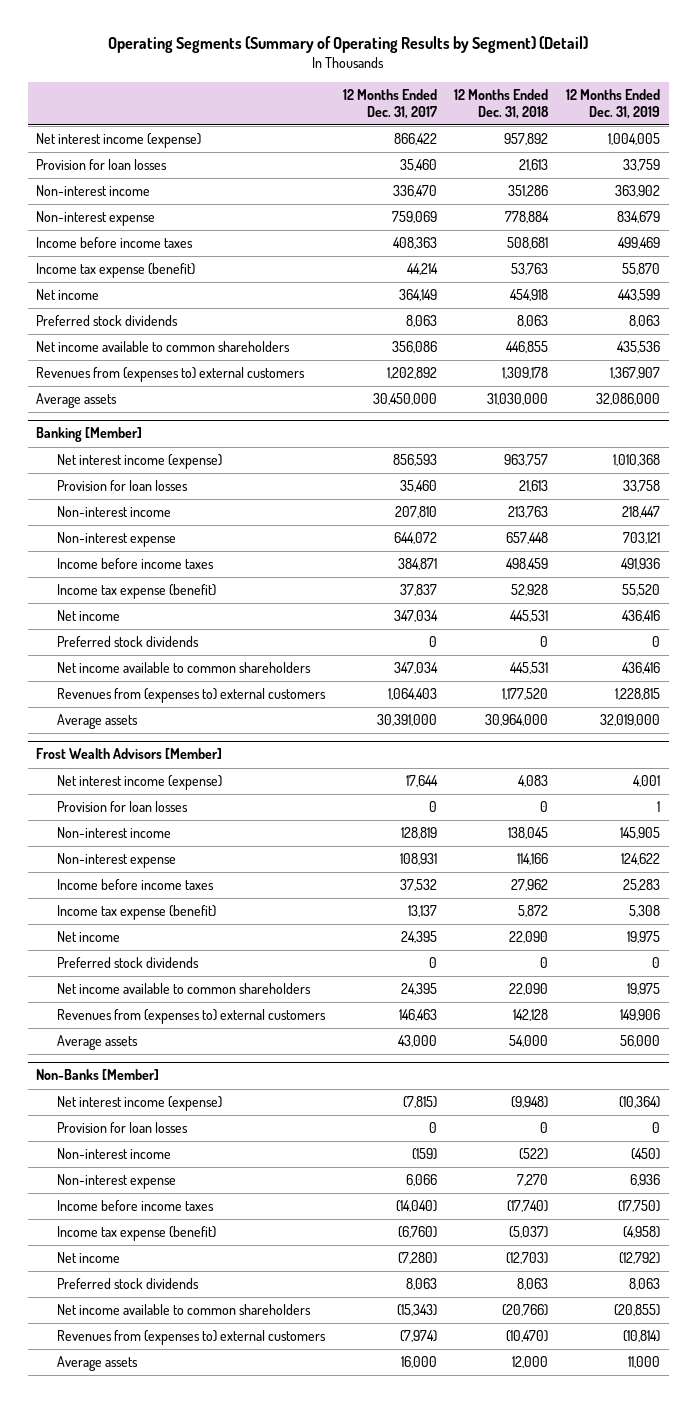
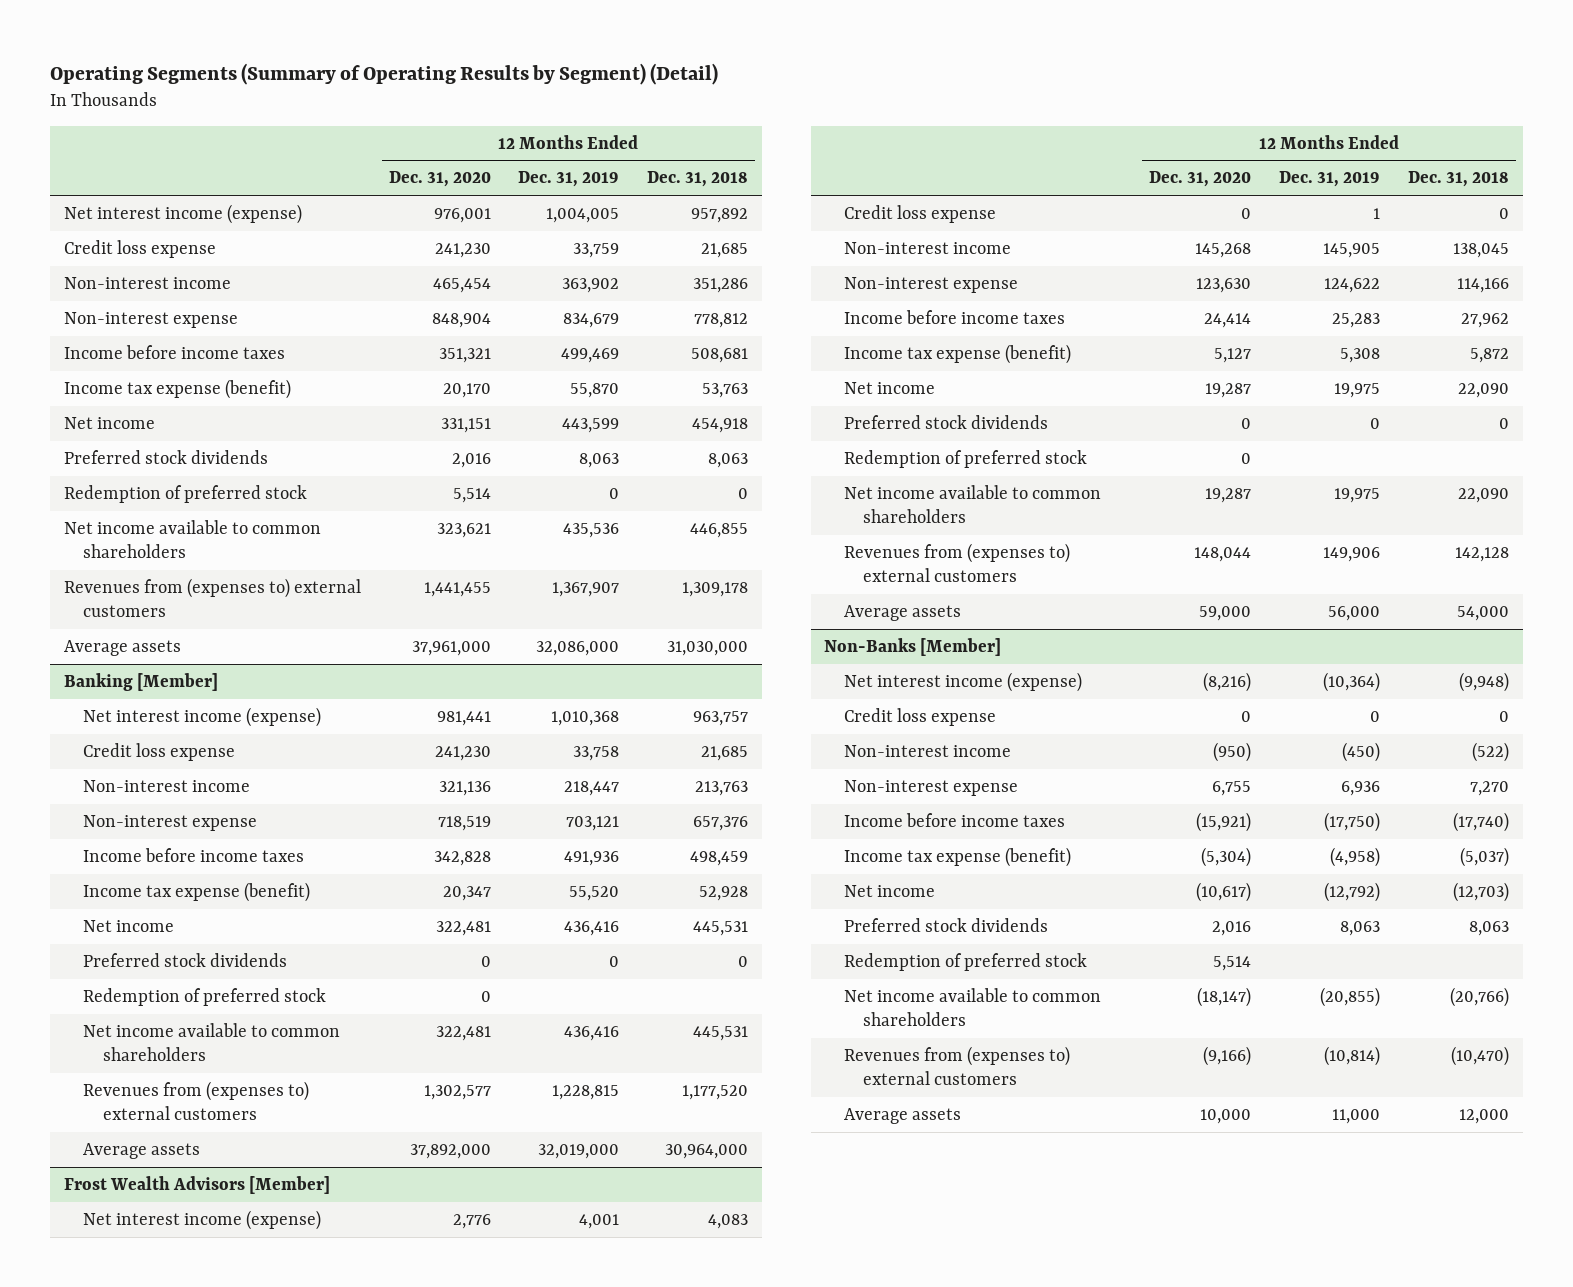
[342,89,437,119] 12 Months Ended Dec. 31, 2017 -> none
none -> [388,171,491,188] Dec. 31, 2020
[36,159,168,171] Provision for loan losses -> none
none -> [63,239,216,258] Credit loss expense
[505,211,550,224] 778,884 -> [694,312,749,328] 778,812
none -> [63,484,307,503] Redemption of preferred stock
[57,480,189,492] Provision for loan losses -> none
none -> [83,742,236,761] Credit loss expense
[506,532,549,545] 657,448 -> [693,815,749,831] 657,376
none -> [83,987,327,1006] Redemption of preferred stock
[57,801,189,813] Provision for loan losses -> none
none -> [843,204,996,223] Credit loss expense
none -> [843,449,1087,468] Redemption of preferred stock
[57,1122,189,1134] Provision for loan losses -> none
none -> [843,707,996,726] Credit loss expense
none -> [843,952,1087,971] Redemption of preferred stock

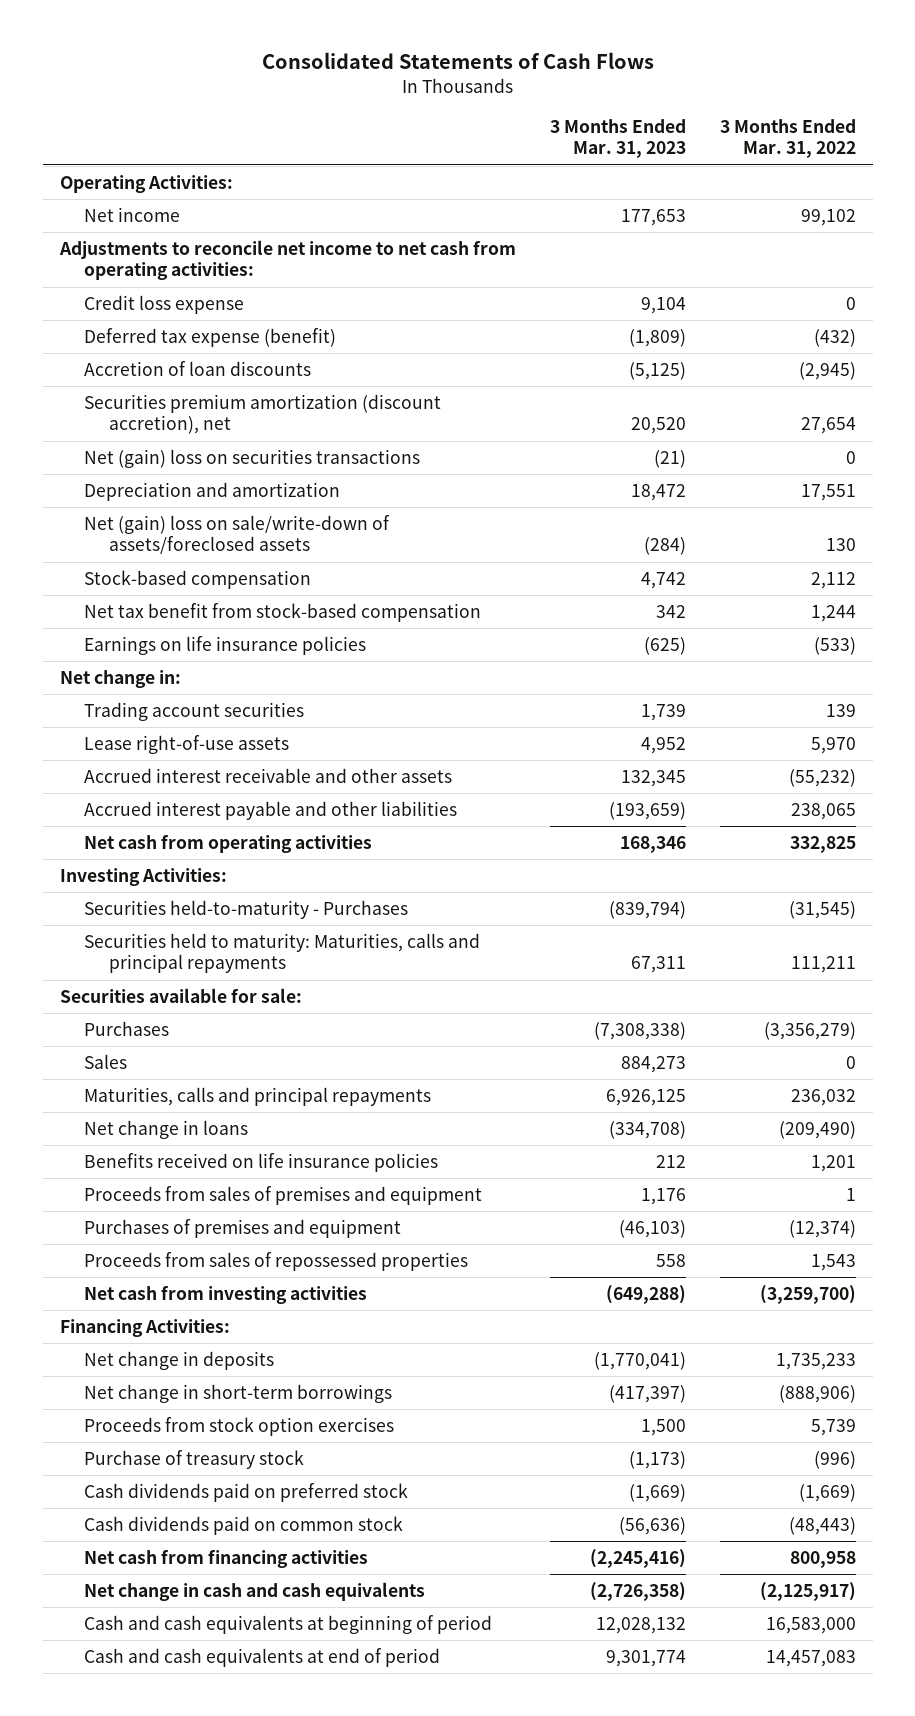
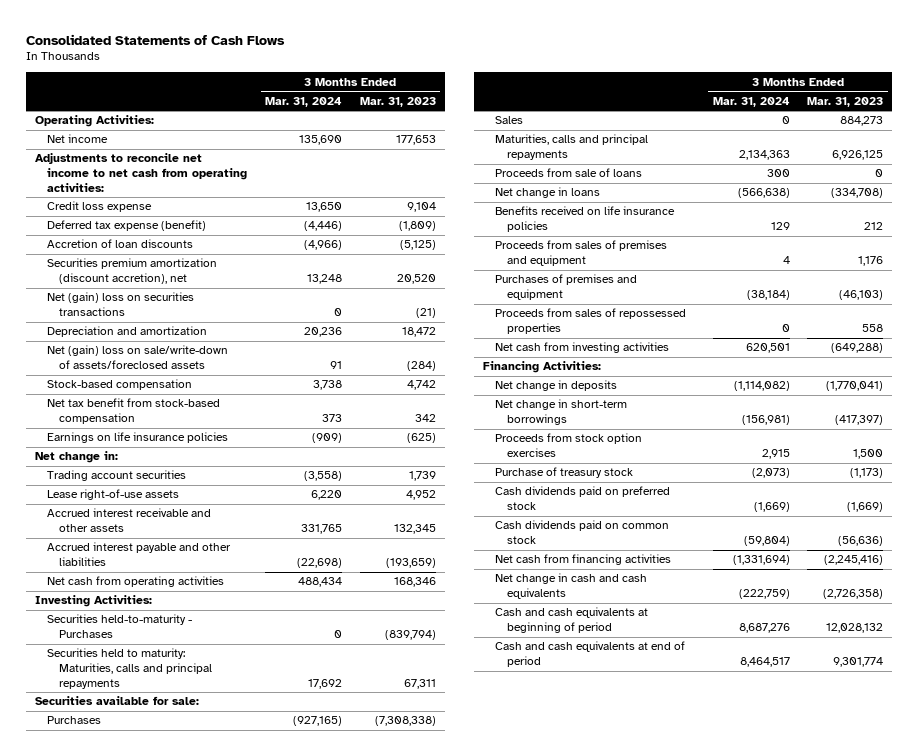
[719,118,856,159] 3 Months Ended Mar. 31, 2022 -> none
none -> [264,96,342,107] Mar. 31, 2024
none -> [494,168,642,178] Proceeds from sale of loans

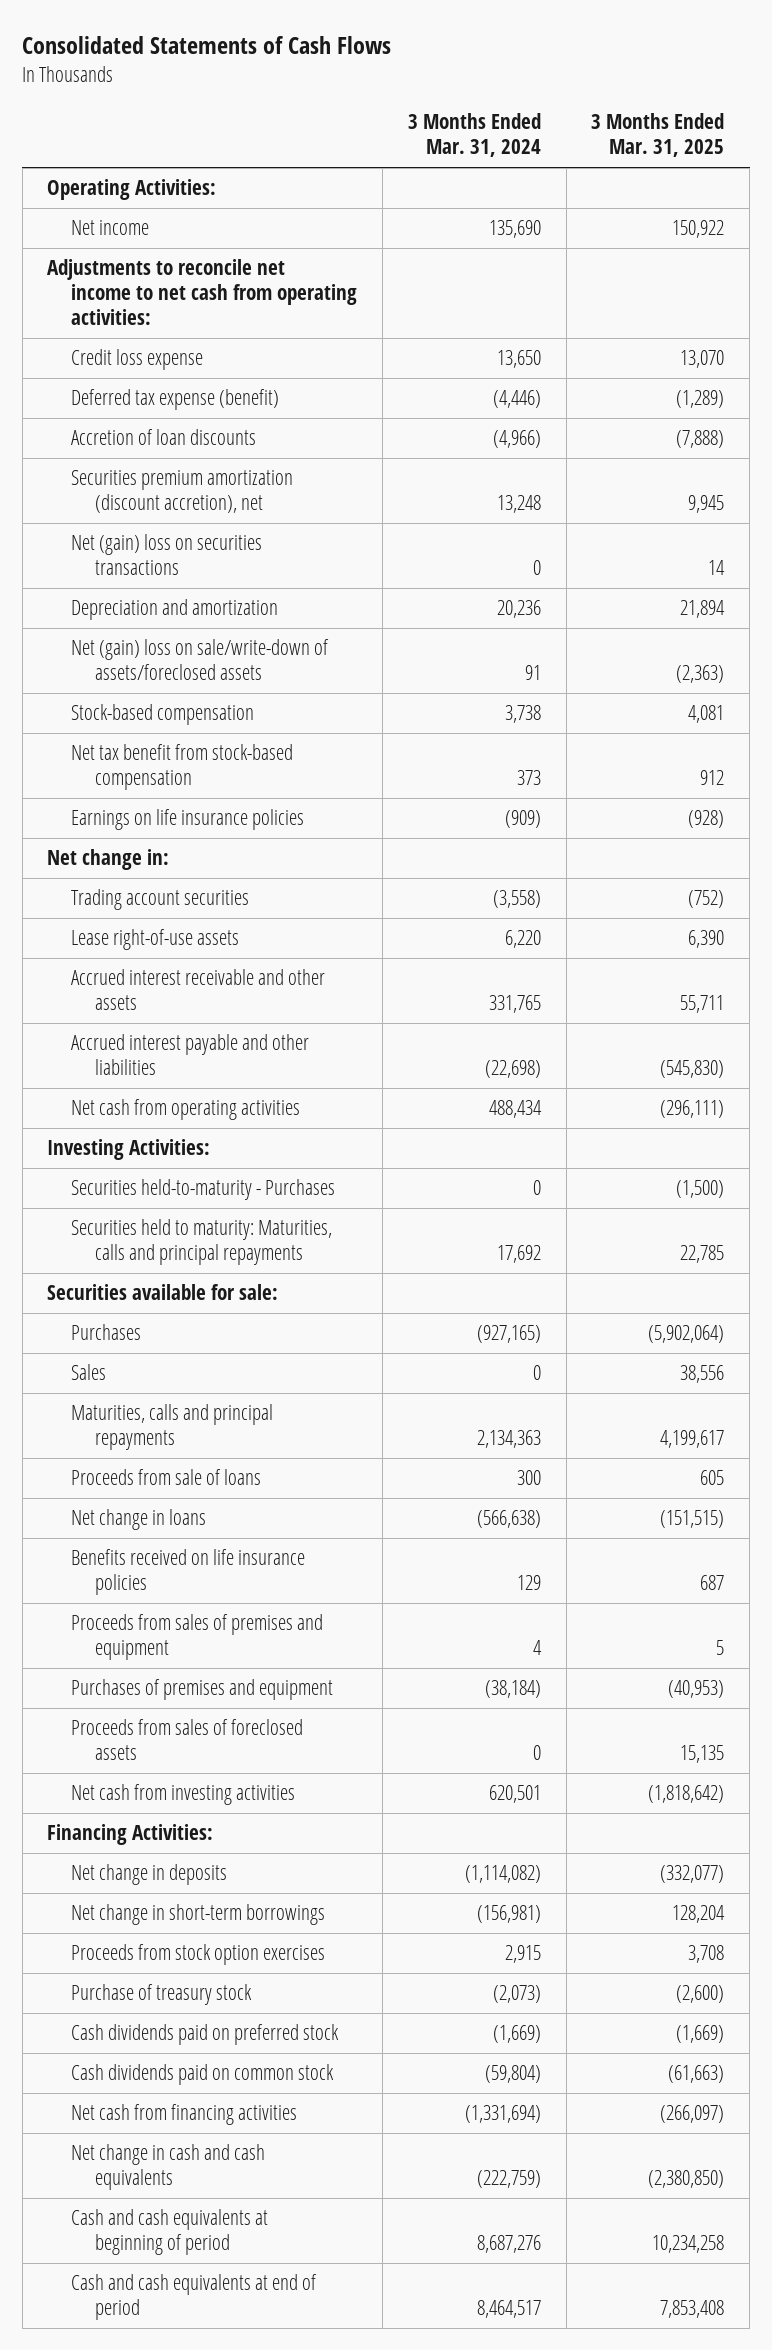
[359,96,436,107] Mar. 31, 2023 -> none
none -> [591,113,725,158] 3 Months Ended Mar. 31, 2025
[494,308,686,335] Proceeds from sales of repossessed properties -> [71,1719,304,1761] Proceeds from sales of foreclosed assets

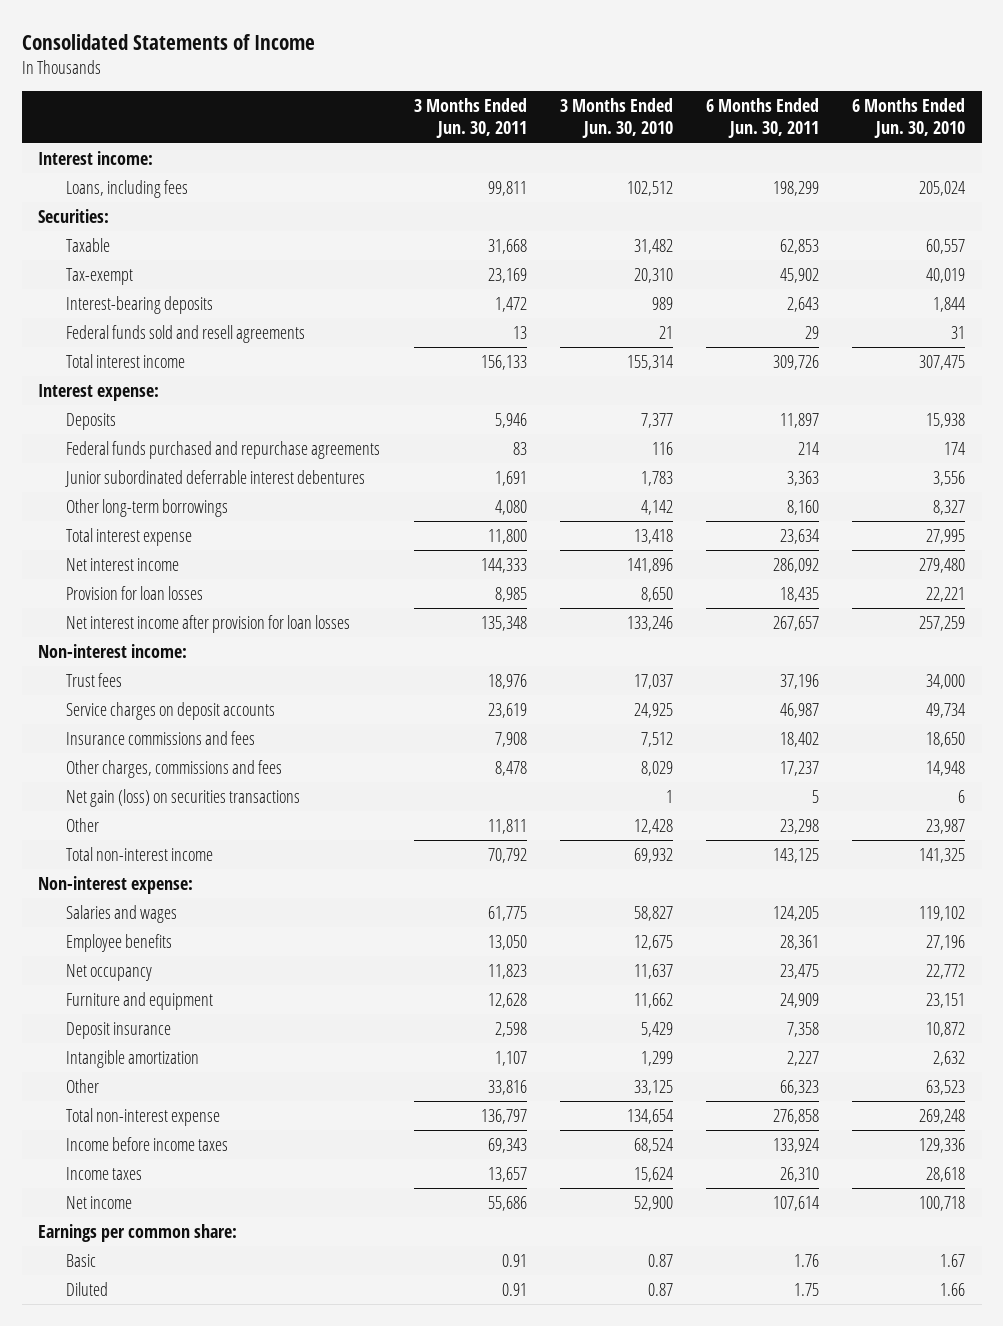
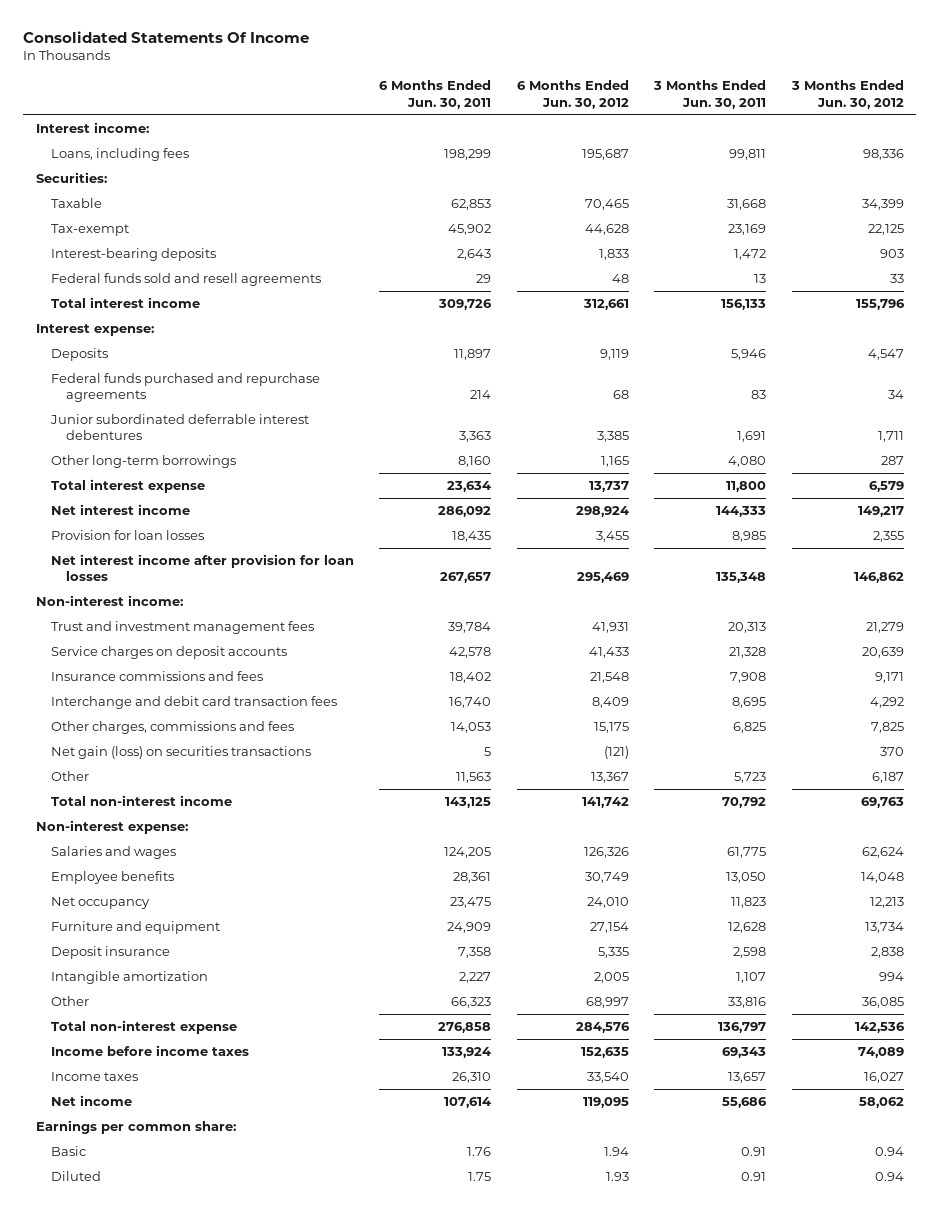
[21,33,315,50] Consolidated Statements of Income -> [22,30,309,43] Consolidated Statements Of Income
[559,98,673,139] 3 Months Ended Jun. 30, 2010 -> none
[852,98,966,139] 6 Months Ended Jun. 30, 2010 -> none
none -> [516,80,629,109] 6 Months Ended Jun. 30, 2012
none -> [790,80,904,109] 3 Months Ended Jun. 30, 2012
[66,673,123,688] Trust fees -> [50,621,314,635] Trust and investment management fees
[487,674,527,690] 18,976 -> [728,622,767,634] 20,313
[779,674,819,690] 37,196 -> [448,622,492,634] 39,784
[487,703,527,719] 23,619 -> [729,647,767,659] 21,328
[779,703,819,719] 46,987 -> [449,647,492,659] 42,578
none -> [50,696,337,710] Interchange and debit card transaction fees
[494,761,527,777] 8,478 -> [733,722,767,734] 6,825
[779,761,819,777] 17,237 -> [451,722,492,734] 14,053
[487,819,527,835] 11,811 -> [734,772,767,784] 5,723
[779,819,819,835] 23,298 -> [456,772,492,784] 11,563

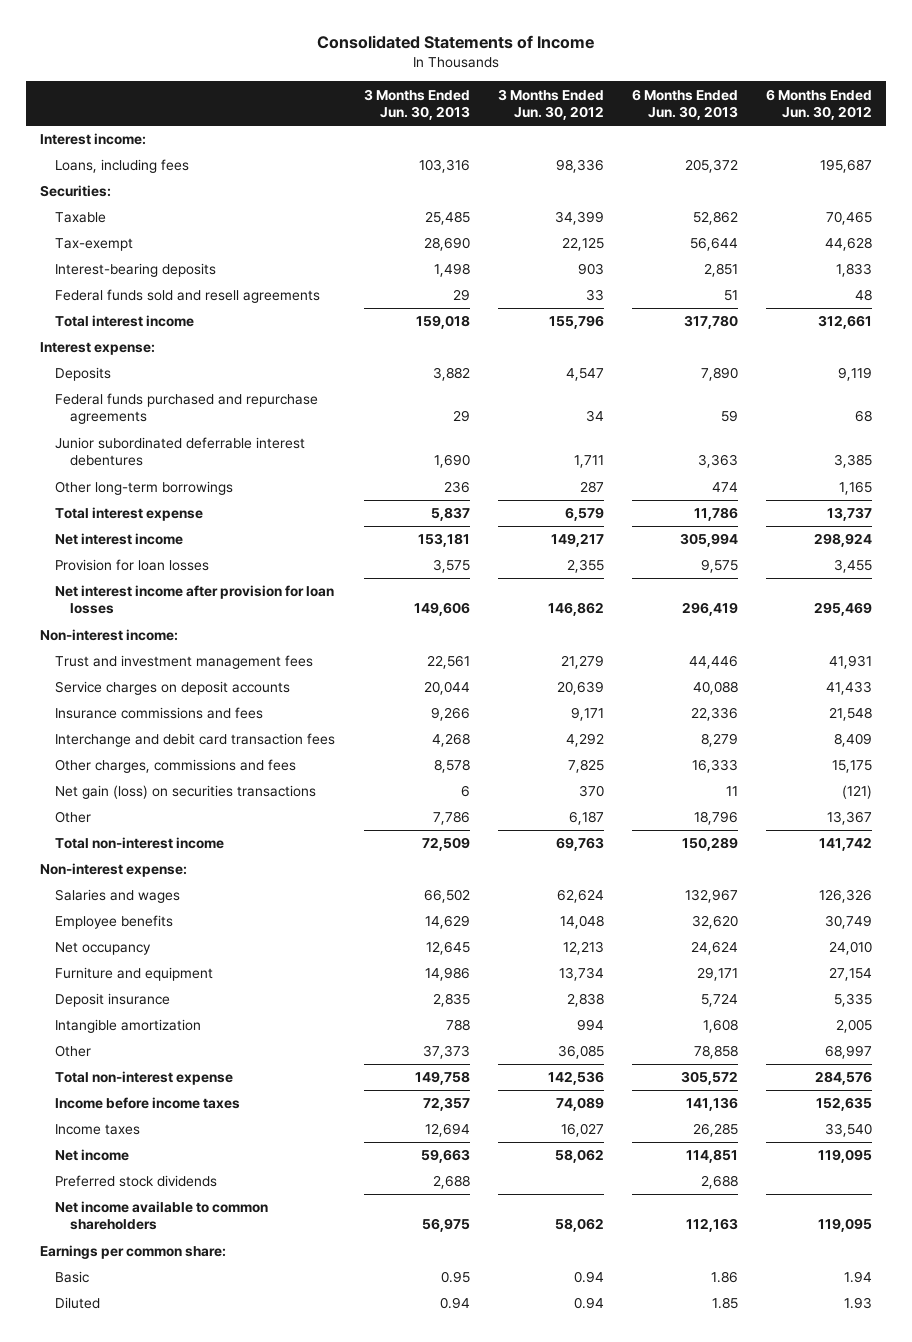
[22,30,309,43] Consolidated Statements Of Income -> [317,35,595,50] Consolidated Statements of Income
[379,80,492,109] 6 Months Ended Jun. 30, 2011 -> none
[653,80,767,109] 3 Months Ended Jun. 30, 2011 -> none
none -> [363,88,470,120] 3 Months Ended Jun. 30, 2013
none -> [632,88,739,120] 6 Months Ended Jun. 30, 2013
none -> [55,1175,218,1188] Preferred stock dividends
none -> [55,1201,269,1231] Net income available to common shareholders

